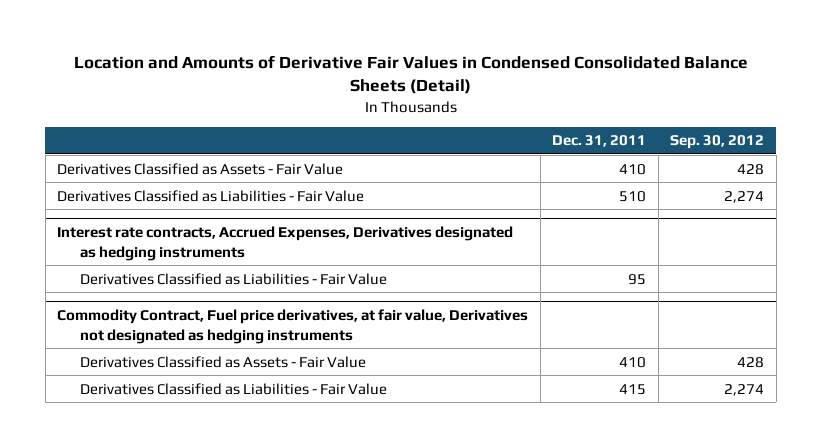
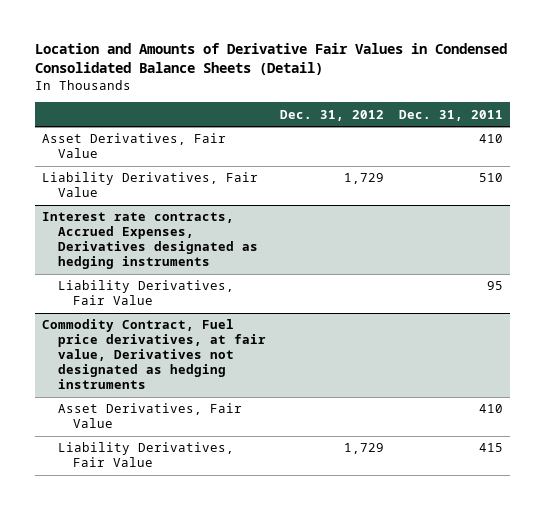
[670,135,765,150] Sep. 30, 2012 -> none
none -> [280,109,385,121] Dec. 31, 2012
[57,162,344,175] Derivatives Classified as Assets - Fair Value -> [42,133,227,159] Asset Derivatives, Fair Value
[57,189,365,202] Derivatives Classified as Liabilities - Fair Value -> [42,172,259,198] Liability Derivatives, Fair Value
[79,272,387,285] Derivatives Classified as Liabilities - Fair Value -> [57,280,234,306] Liability Derivatives, Fair Value
[79,355,366,368] Derivatives Classified as Assets - Fair Value -> [57,403,242,429] Asset Derivatives, Fair Value
[79,382,387,395] Derivatives Classified as Liabilities - Fair Value -> [57,442,234,468] Liability Derivatives, Fair Value

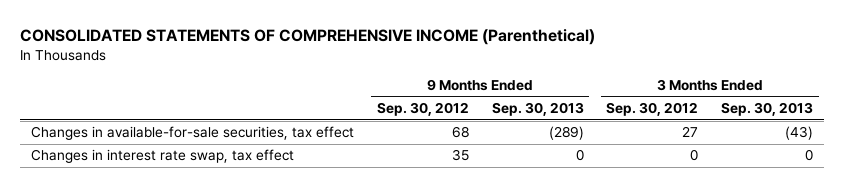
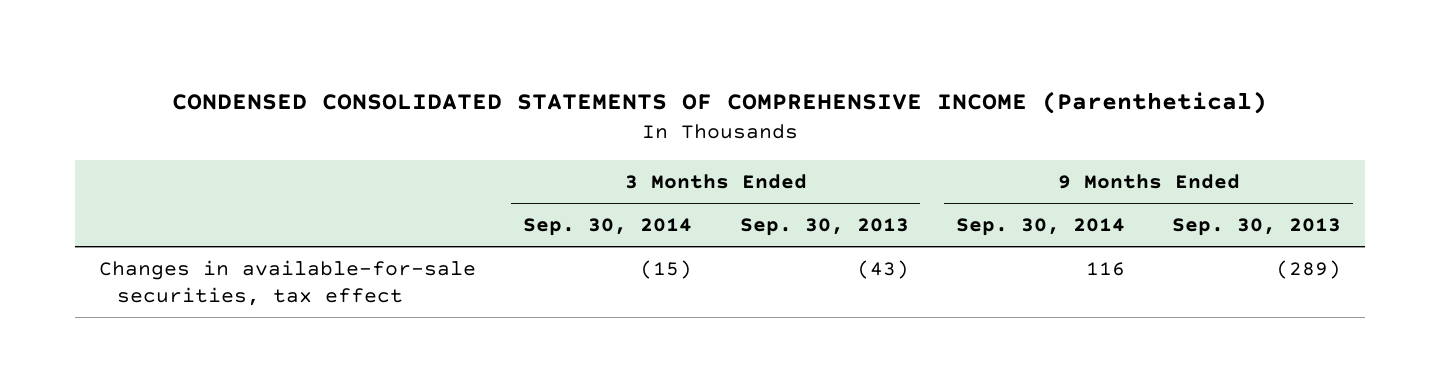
[20,29,596,46] CONSOLIDATED STATEMENTS OF COMPREHENSIVE INCOME (Parenthetical) -> [172,91,1268,115] CONDENSED CONSOLIDATED STATEMENTS OF COMPREHENSIVE INCOME (Parenthetical)
[377,102,470,117] Sep. 30, 2012 -> none
[606,102,699,117] Sep. 30, 2012 -> none
none -> [523,218,693,237] Sep. 30, 2014
none -> [955,218,1125,237] Sep. 30, 2014
[31,149,295,164] Changes in interest rate swap, tax effect -> none

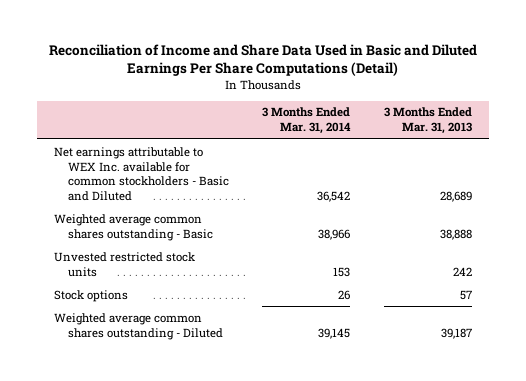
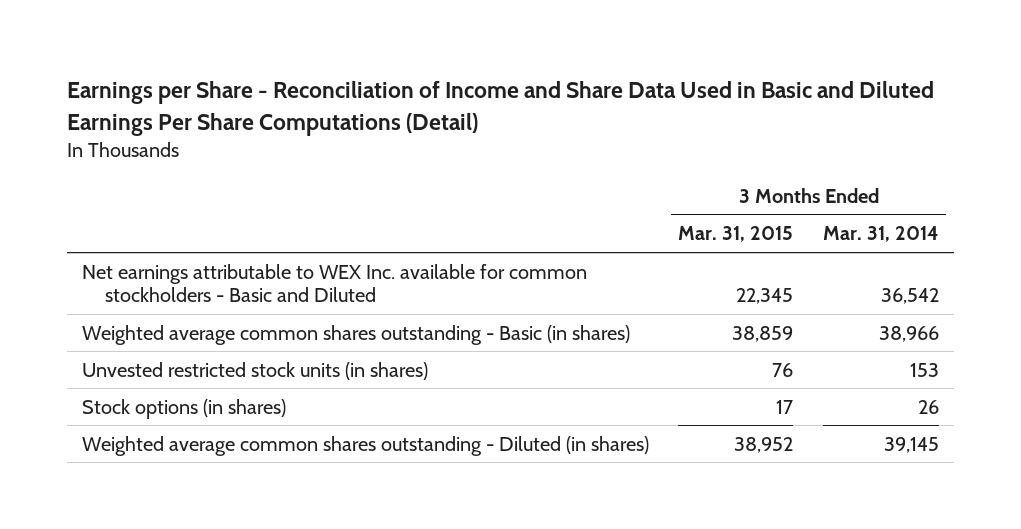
[48,44,477,77] Reconciliation of Income and Share Data Used in Basic and Diluted Earnings Per Share Computations (Detail) -> [67,81,935,136] Earnings per Share - Reconciliation of Income and Share Data Used in Basic and Diluted Earnings Per Share Computations (Detail)
[383,107,472,135] 3 Months Ended Mar. 31, 2013 -> none
none -> [678,226,794,243] Mar. 31, 2015
[53,213,213,241] Weighted average common shares outstanding - Basic -> [81,324,630,345] Weighted average common shares outstanding - Basic (in shares)
[53,251,195,277] Unvested restricted stock units -> [81,361,428,380] Unvested restricted stock units (in shares)
[53,289,128,302] Stock options -> [81,398,286,419] Stock options (in shares)
[53,312,223,340] Weighted average common shares outstanding - Diluted -> [81,435,649,456] Weighted average common shares outstanding - Diluted (in shares)

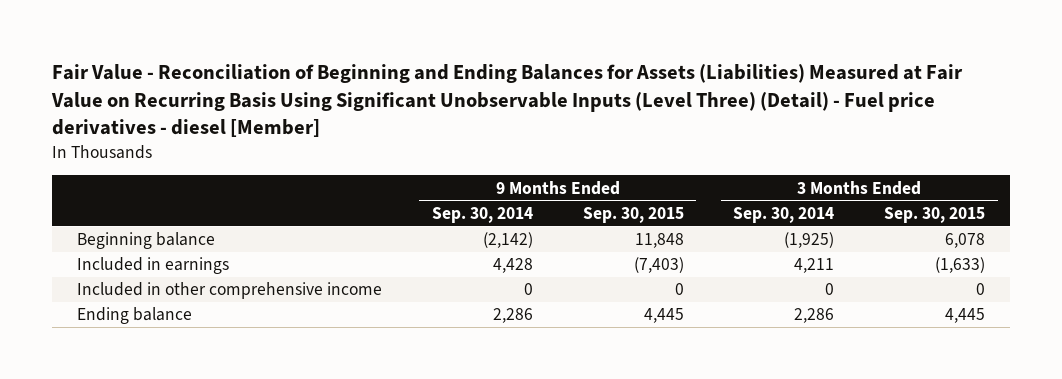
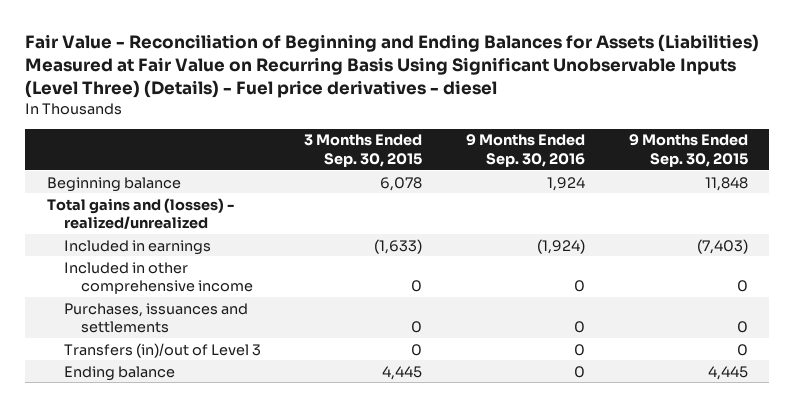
[50,64,963,137] Fair Value - Reconciliation of Beginning and Ending Balances for Assets (Liabilities) Measured at Fair Value on Recurring Basis Using Significant Unobservable Inputs (Level Three) (Detail) - Fuel price derivatives - diesel [Member] -> [25,34,760,98] Fair Value - Reconciliation of Beginning and Ending Balances for Assets (Liabilities) Measured at Fair Value on Recurring Basis Using Significant Unobservable Inputs (Level Three) (Details) - Fuel price derivatives - diesel
[431,207,533,224] Sep. 30, 2014 -> none
[733,207,835,224] Sep. 30, 2014 -> none
none -> [466,134,586,167] 9 Months Ended Sep. 30, 2016
none -> [47,197,235,230] Total gains and (losses) - realized/unrealized
none -> [63,302,248,334] Purchases, issuances and settlements
none -> [63,342,261,358] Transfers (in)/out of Level 3

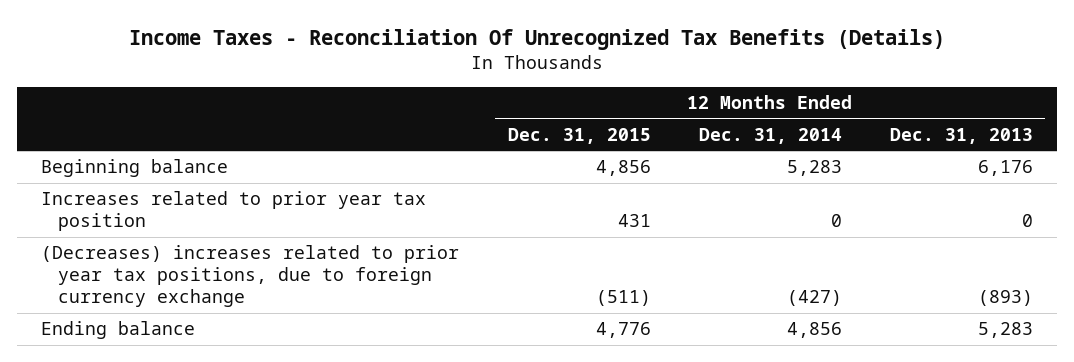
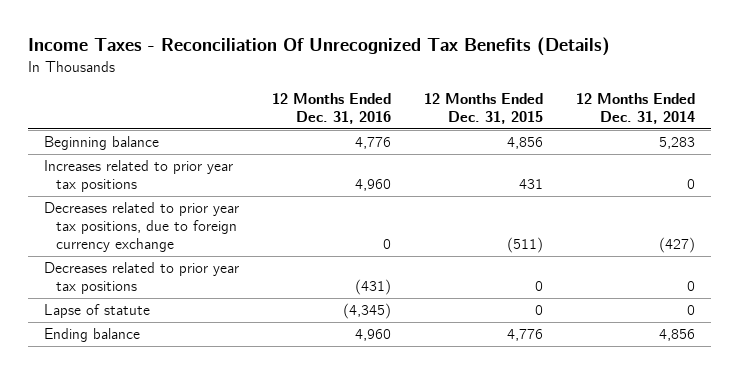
[889,127,1033,144] Dec. 31, 2013 -> none
none -> [272,92,392,124] 12 Months Ended Dec. 31, 2016
[41,191,427,232] Increases related to prior year tax position -> [44,160,234,193] Increases related to prior year tax positions
none -> [44,202,240,253] Decreases related to prior year tax positions, due to foreign currency exchange
[41,245,460,308] (Decreases) increases related to prior year tax positions, due to foreign currency exchange -> [44,262,240,295] Decreases related to prior year tax positions
[595,290,651,307] (511) -> [534,281,543,292] 0
[786,290,842,307] (427) -> [686,281,695,292] 0
none -> [44,304,151,319] Lapse of statute

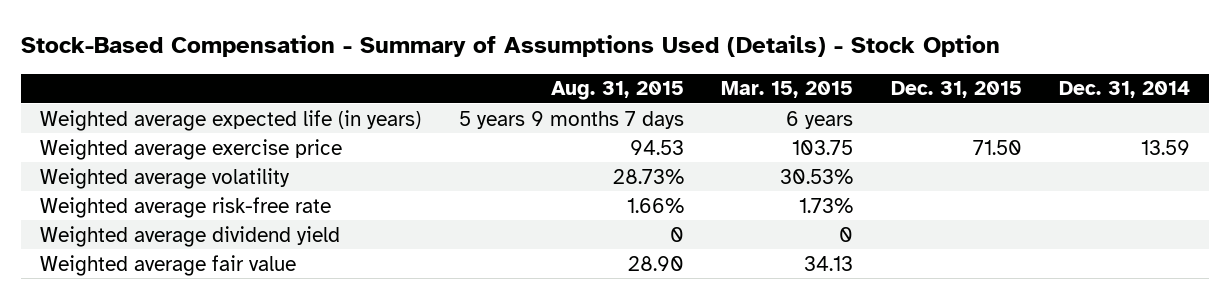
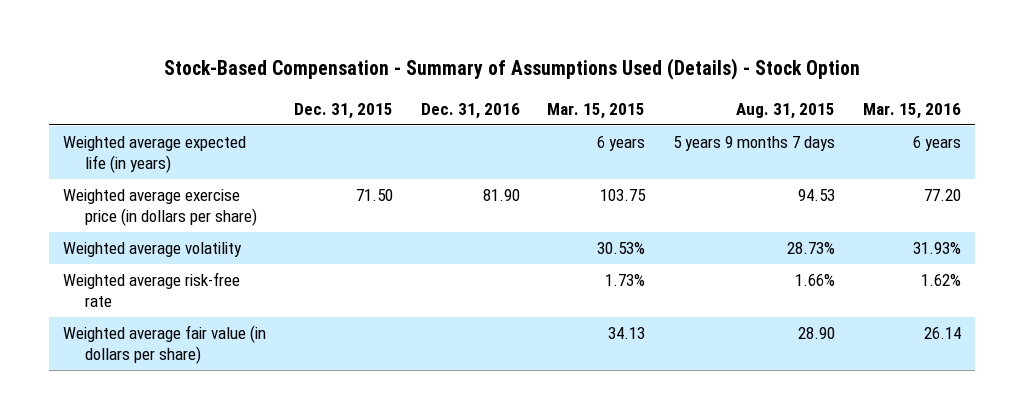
[1059,81,1191,99] Dec. 31, 2014 -> none
none -> [420,102,520,119] Dec. 31, 2016
none -> [863,102,962,119] Mar. 15, 2016
[40,138,343,160] Weighted average exercise price -> [62,189,257,227] Weighted average exercise price (in dollars per share)
[40,225,341,247] Weighted average dividend yield -> none
[40,254,297,276] Weighted average fair value -> [62,325,266,365] Weighted average fair value (in dollars per share)

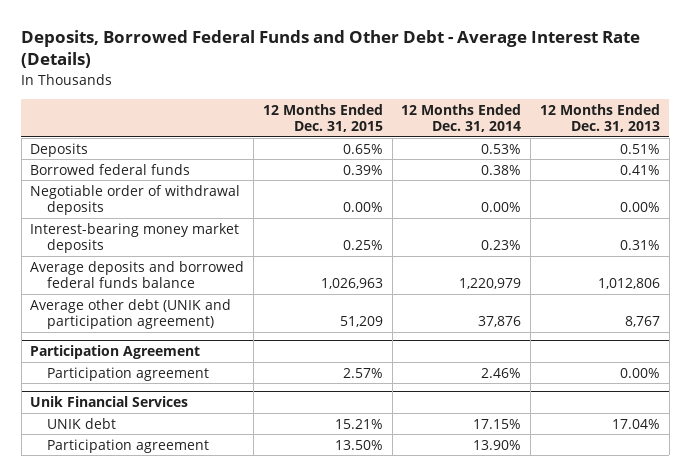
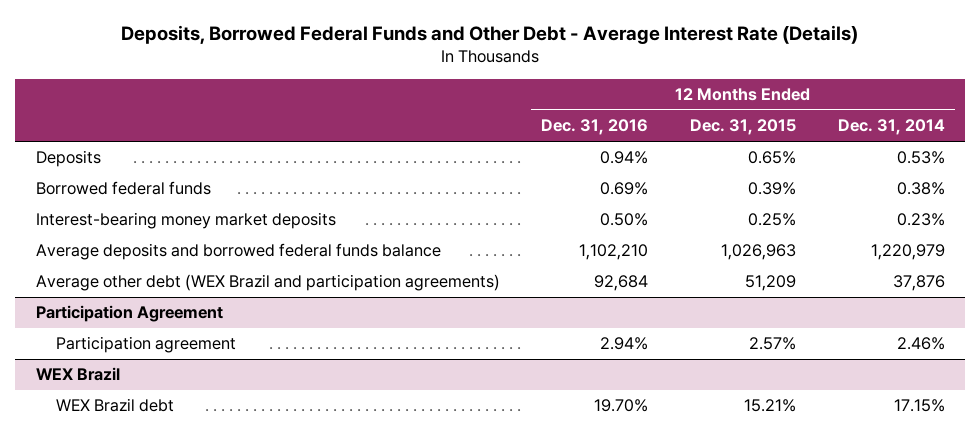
[540,103,661,133] 12 Months Ended Dec. 31, 2013 -> none
none -> [541,119,649,136] Dec. 31, 2016
[30,184,241,216] Negotiable order of withdrawal deposits -> none
[30,298,232,330] Average other debt (UNIK and participation agreement) -> [35,274,500,292] Average other debt (WEX Brazil and participation agreements)
[30,395,189,407] Unik Financial Services -> none
[46,438,209,453] Participation agreement -> none
none -> [35,367,120,382] WEX Brazil
[46,417,116,429] UNIK debt -> [55,398,174,413] WEX Brazil debt

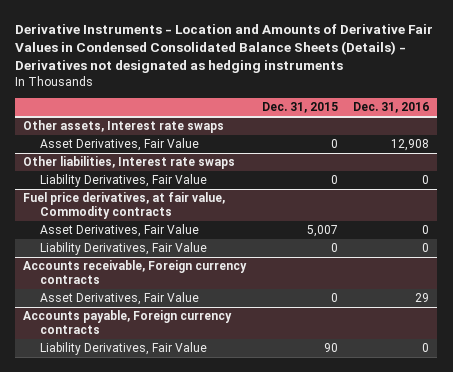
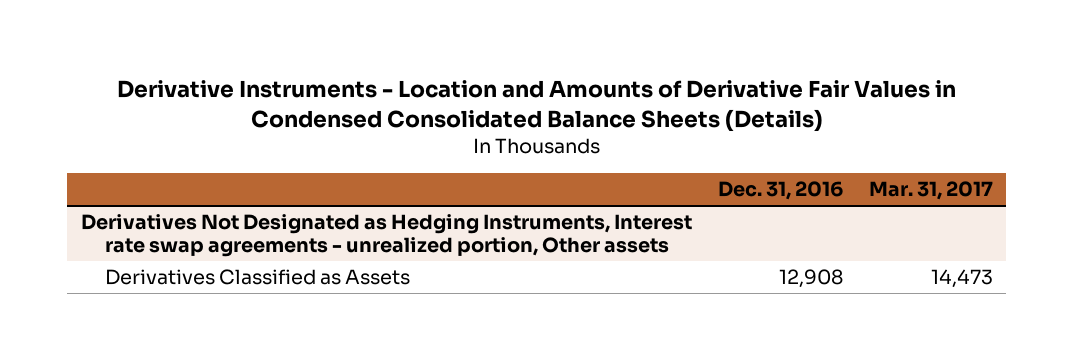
[15,23,434,74] Derivative Instruments - Location and Amounts of Derivative Fair Values in Condensed Consolidated Balance Sheets (Details) - Derivatives not designated as hedging instruments -> [116,80,956,133] Derivative Instruments - Location and Amounts of Derivative Fair Values in Condensed Consolidated Balance Sheets (Details)
[261,102,338,114] Dec. 31, 2015 -> none
none -> [869,181,994,201] Mar. 31, 2017
[23,120,225,134] Other assets, Interest rate swaps -> none
[23,156,236,170] Other liabilities, Interest rate swaps -> none
[39,174,207,188] Liability Derivatives, Fair Value -> none
[23,192,226,220] Fuel price derivatives, at fair value, Commodity contracts -> none
[39,224,199,238] Asset Derivatives, Fair Value -> none
[39,242,207,256] Liability Derivatives, Fair Value -> none
[23,260,248,285] Accounts receivable, Foreign currency contracts -> none
[39,292,199,306] Asset Derivatives, Fair Value -> none
[23,310,233,335] Accounts payable, Foreign currency contracts -> none
[39,342,207,356] Liability Derivatives, Fair Value -> none
none -> [80,214,692,257] Derivatives Not Designated as Hedging Instruments, Interest rate swap agreements - unrealized portion, Other assets
[39,138,199,152] Asset Derivatives, Fair Value -> [105,269,411,286] Derivatives Classified as Assets

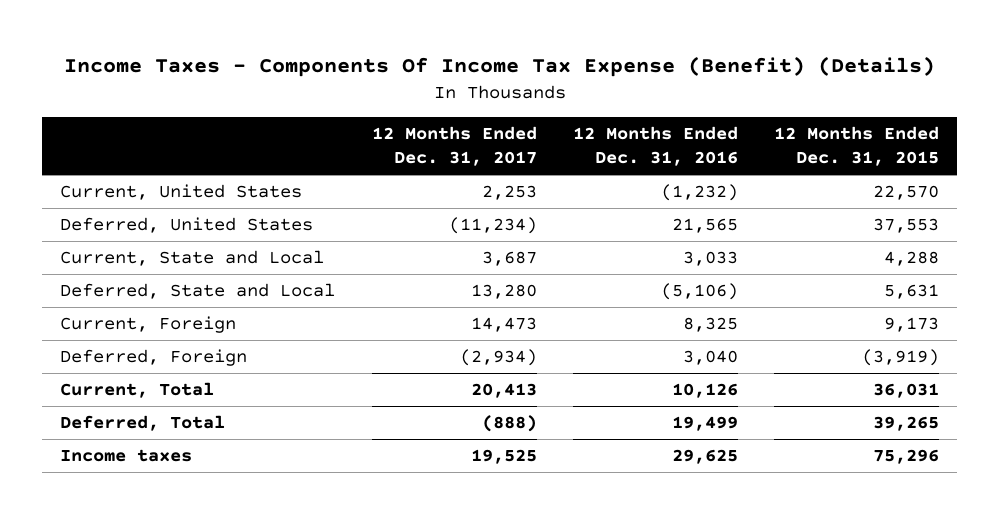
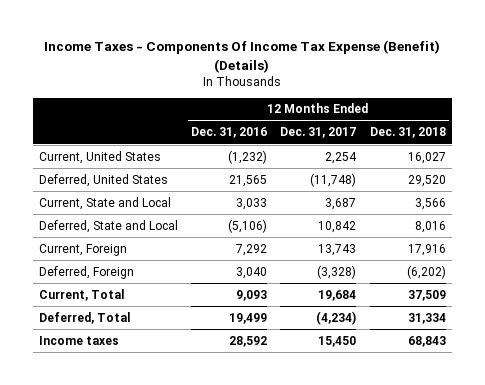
[774,126,940,167] 12 Months Ended Dec. 31, 2015 -> none
none -> [369,127,446,139] Dec. 31, 2018
[481,185,537,201] 2,253 -> [325,151,358,164] 2,254
[448,217,537,235] (11,234) -> [310,172,357,187] (11,748)
[470,284,537,300] 13,280 -> [318,220,357,233] 10,842
[470,317,537,333] 14,473 -> [318,243,357,256] 13,743
[682,317,738,333] 8,325 -> [236,243,268,256] 7,292
[459,349,537,367] (2,934) -> [317,264,357,279] (3,328)
[470,383,537,399] 20,413 -> [318,289,357,301] 19,684
[671,383,738,399] 10,126 -> [236,289,268,301] 9,093
[481,415,537,433] (888) -> [316,310,357,325] (4,234)
[470,449,537,465] 19,525 -> [318,335,357,347] 15,450
[671,449,738,465] 29,625 -> [229,335,268,347] 28,592

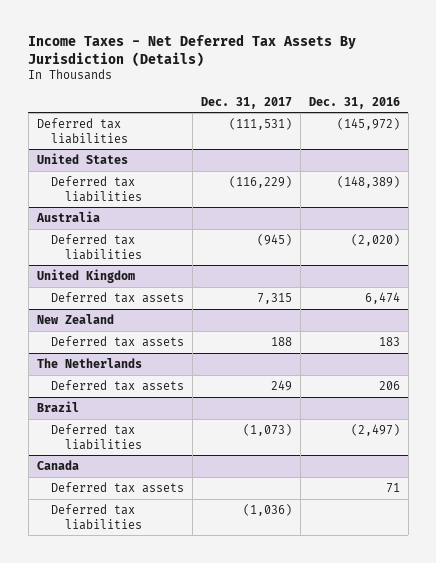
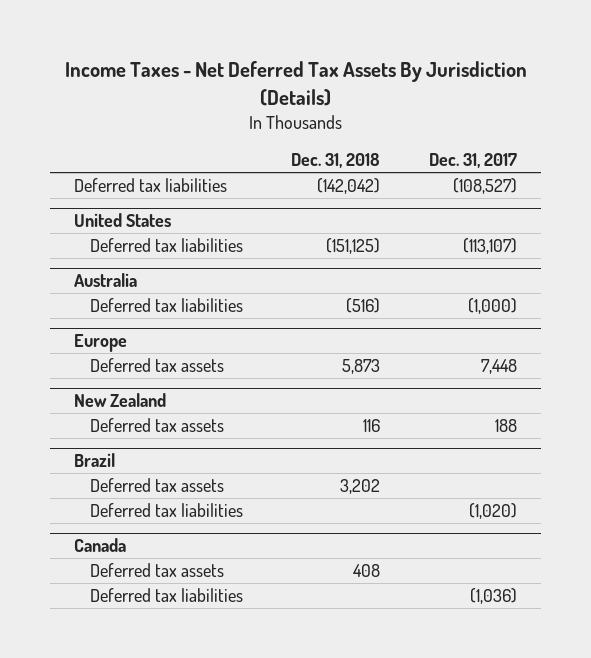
[308,96,400,109] Dec. 31, 2016 -> none
none -> [291,153,381,169] Dec. 31, 2018
[228,117,292,130] (111,531) -> [452,178,517,195] (108,527)
[228,175,292,188] (116,229) -> [462,238,517,255] (113,107)
[36,268,135,283] United Kingdom -> none
[256,233,292,246] (945) -> [467,298,517,315] (1,000)
none -> [74,334,128,353] Europe
[256,292,292,304] 7,315 -> [480,359,517,375] 7,448
[36,357,142,368] The Netherlands -> none
[51,379,185,391] Deferred tax assets -> none
none -> [89,478,224,493] Deferred tax assets
[242,423,292,436] (1,073) -> [468,503,517,520] (1,020)

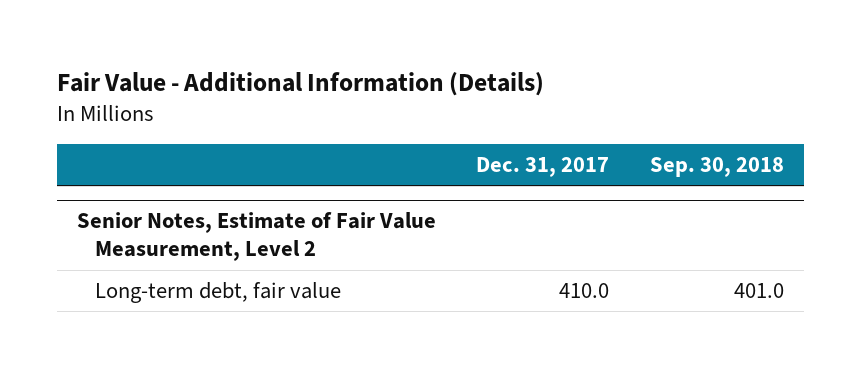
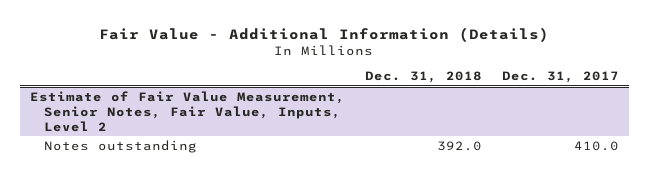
[649,156,784,177] Sep. 30, 2018 -> none
none -> [364,71,482,84] Dec. 31, 2018
[76,212,436,262] Senior Notes, Estimate of Fair Value Measurement, Level 2 -> [29,90,345,132] Estimate of Fair Value Measurement, Senior Notes, Fair Value, Inputs, Level 2
[95,282,342,304] Long-term debt, fair value -> [43,139,197,153] Notes outstanding

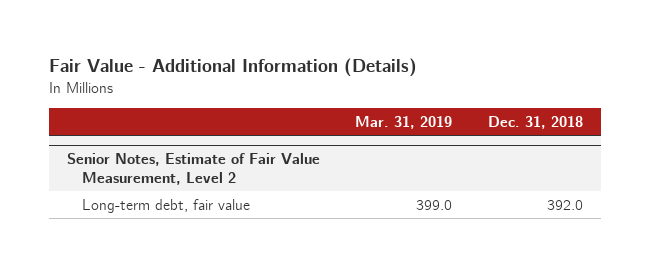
[501,71,619,84] Dec. 31, 2017 -> none
none -> [355,115,453,129] Mar. 31, 2019
[29,90,345,132] Estimate of Fair Value Measurement, Senior Notes, Fair Value, Inputs, Level 2 -> [66,153,320,185] Senior Notes, Estimate of Fair Value Measurement, Level 2
[43,139,197,153] Notes outstanding -> [81,198,250,213] Long-term debt, fair value

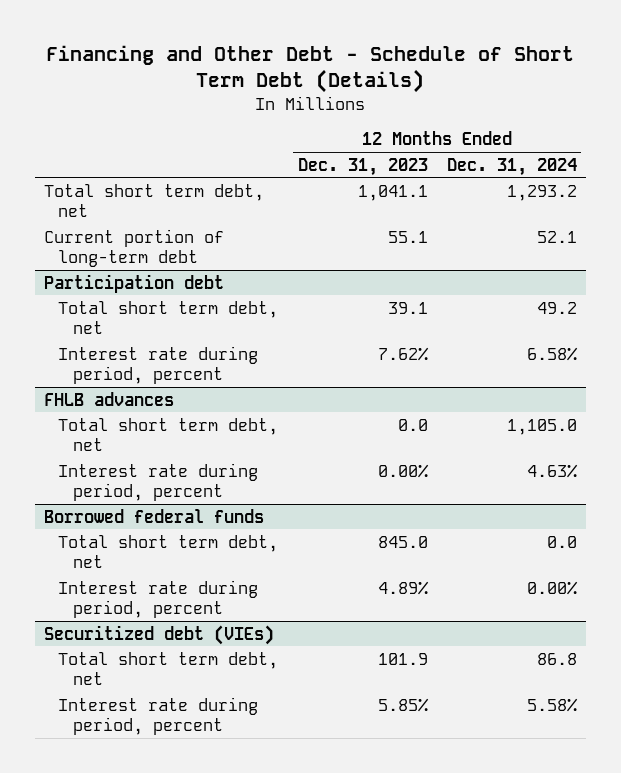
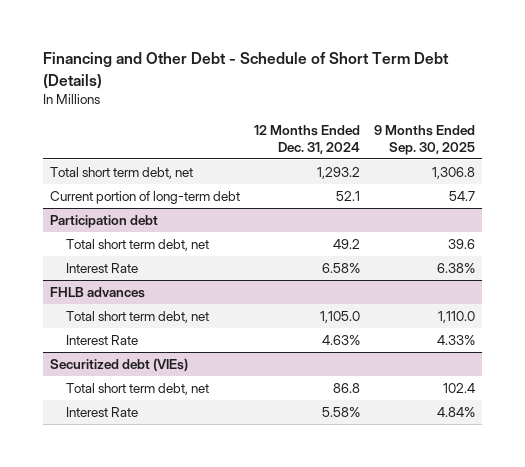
[297,157,428,176] Dec. 31, 2023 -> none
none -> [373,124,475,155] 9 Months Ended Sep. 30, 2025
[58,345,259,385] Interest rate during period, percent -> [66,262,139,273] Interest Rate
[44,508,265,523] Borrowed federal funds -> none
[58,534,279,569] Total short term debt, net -> none
[58,579,259,619] Interest rate during period, percent -> none
[58,462,259,502] Interest rate during period, percent -> [66,334,139,345] Interest Rate
[58,696,259,736] Interest rate during period, percent -> [66,406,139,417] Interest Rate

